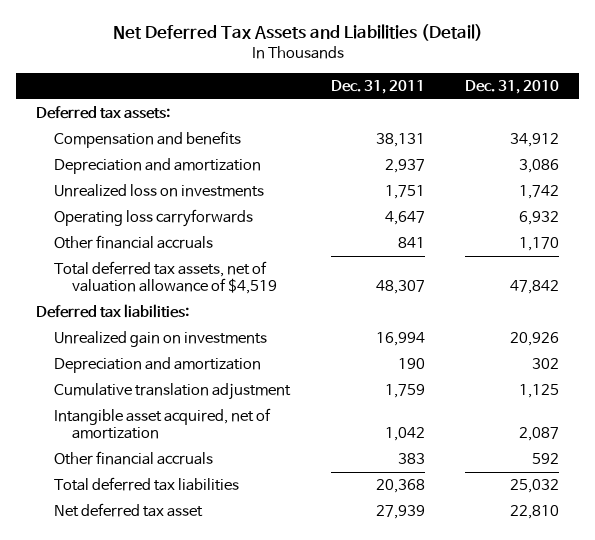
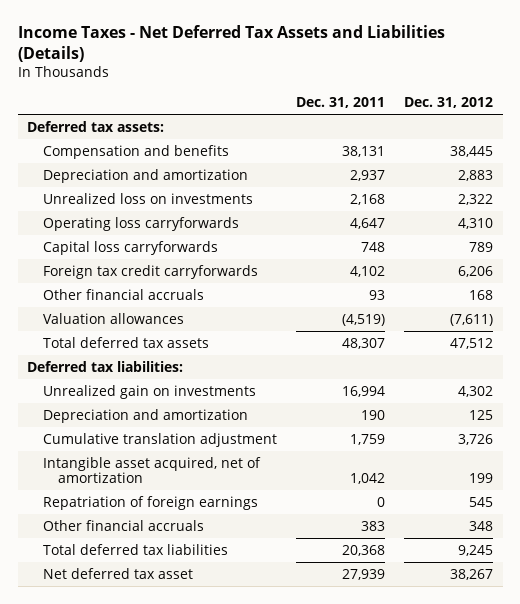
[112,24,483,42] Net Deferred Tax Assets and Liabilities (Detail) -> [17,25,445,63] Income Taxes - Net Deferred Tax Assets and Liabilities (Details)
[465,80,560,95] Dec. 31, 2010 -> none
none -> [404,97,494,109] Dec. 31, 2012
[384,185,425,200] 1,751 -> [349,193,385,205] 2,168
none -> [42,240,218,255] Capital loss carryforwards
none -> [42,264,258,279] Foreign tax credit carryforwards
[397,237,425,249] 841 -> [368,289,385,300] 93
none -> [42,312,184,324] Valuation allowances
[54,261,278,295] Total deferred tax assets, net of valuation allowance of $4,519 -> [42,336,209,348] Total deferred tax assets
none -> [42,495,258,510] Repatriation of foreign earnings

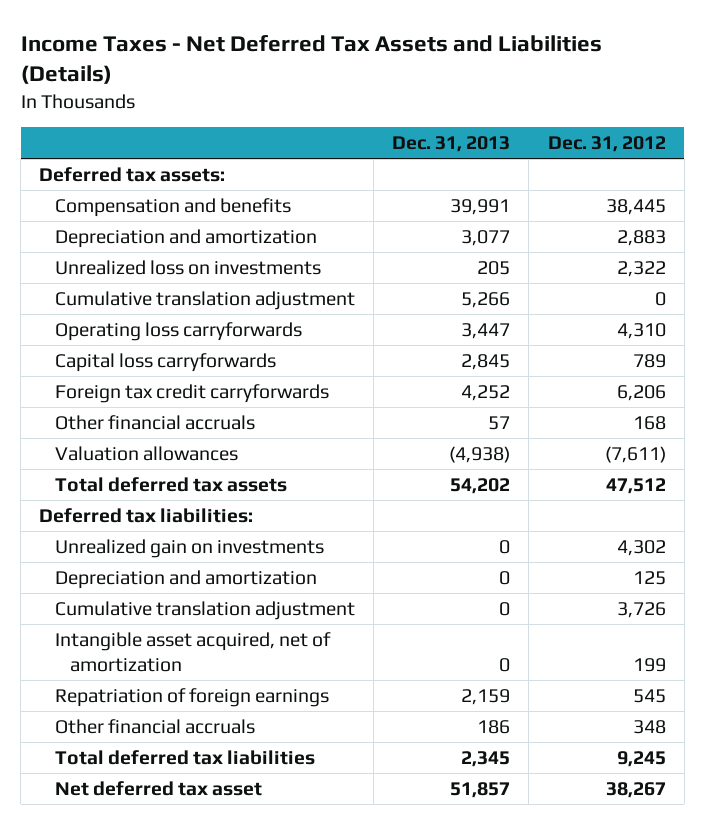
[295,97,385,109] Dec. 31, 2011 -> none
none -> [392,136,511,153] Dec. 31, 2013
none -> [54,290,355,310] Cumulative translation adjustment

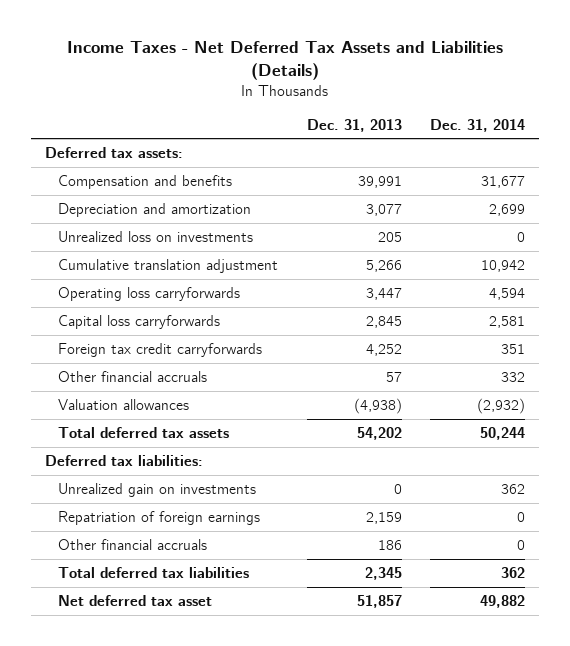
[547,136,666,153] Dec. 31, 2012 -> none
none -> [429,118,525,132] Dec. 31, 2014
[54,569,317,589] Depreciation and amortization -> none
[54,600,355,620] Cumulative translation adjustment -> none
[54,631,331,672] Intangible asset acquired, net of amortization -> none

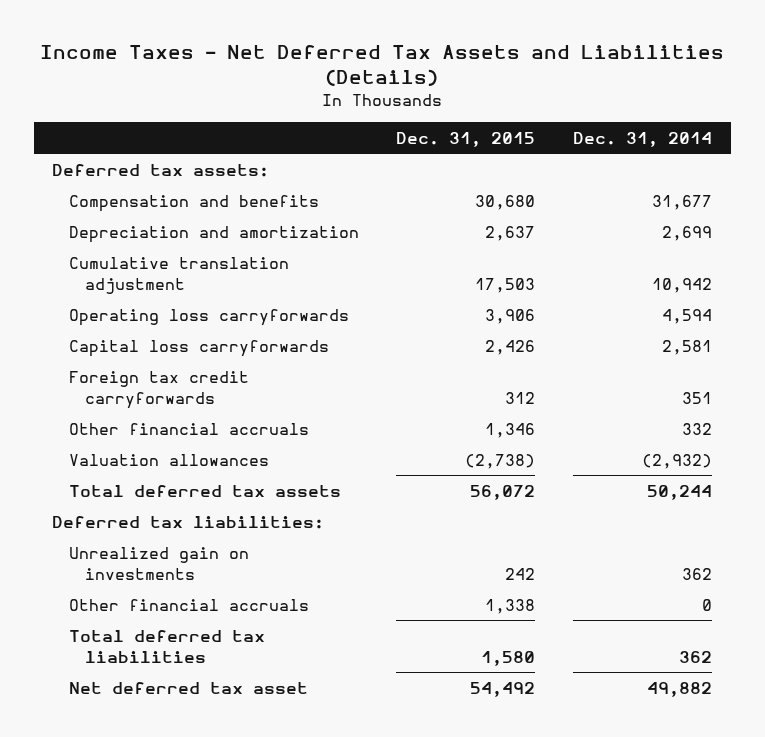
[306,118,402,132] Dec. 31, 2013 -> none
none -> [396,131,536,147] Dec. 31, 2015
[58,230,254,242] Unrealized loss on investments -> none
[58,510,261,525] Repatriation of foreign earnings -> none

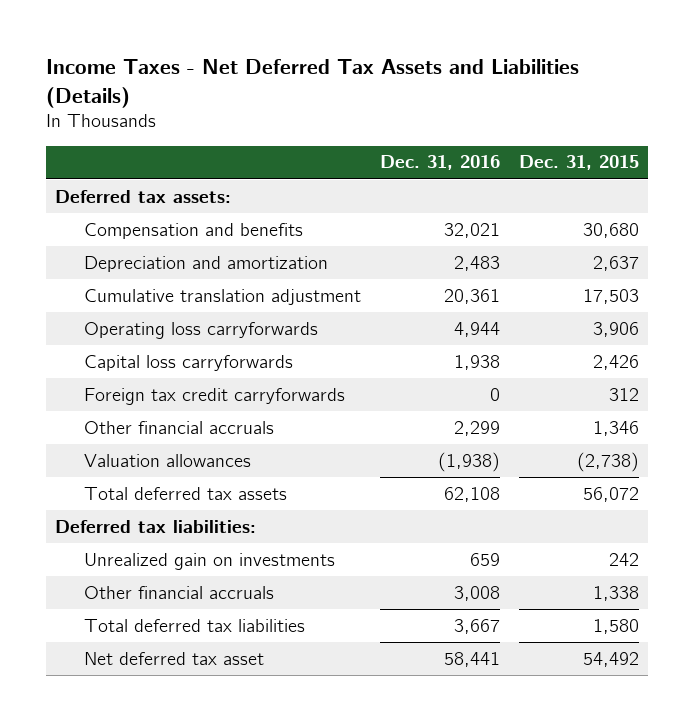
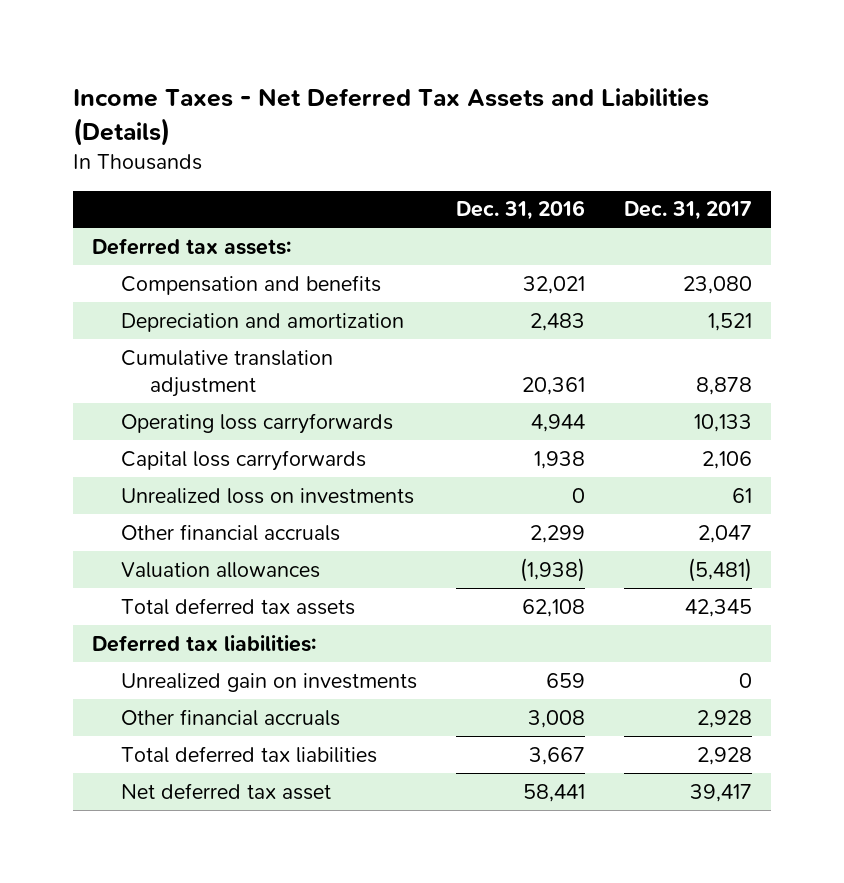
[518,155,639,171] Dec. 31, 2015 -> none
none -> [623,201,752,221] Dec. 31, 2017
[84,387,346,405] Foreign tax credit carryforwards -> none
none -> [121,487,415,504] Unrealized loss on investments

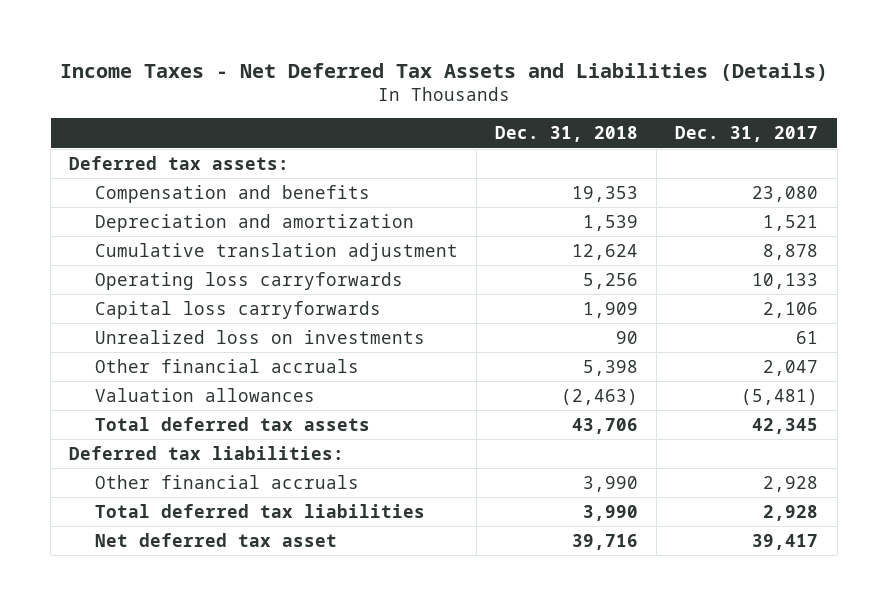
[455,200,585,221] Dec. 31, 2016 -> none
none -> [495,126,639,143] Dec. 31, 2018
[121,672,418,692] Unrealized gain on investments -> none

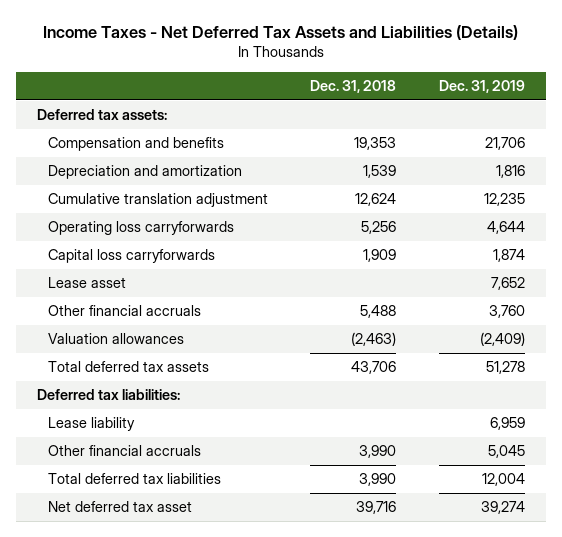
[675,126,819,143] Dec. 31, 2017 -> none
none -> [438,79,525,93] Dec. 31, 2019
[94,329,425,344] Unrealized loss on investments -> none
none -> [47,277,126,289] Lease asset
[583,359,639,376] 5,398 -> [360,305,397,319] 5,488
none -> [47,417,135,432] Lease liability

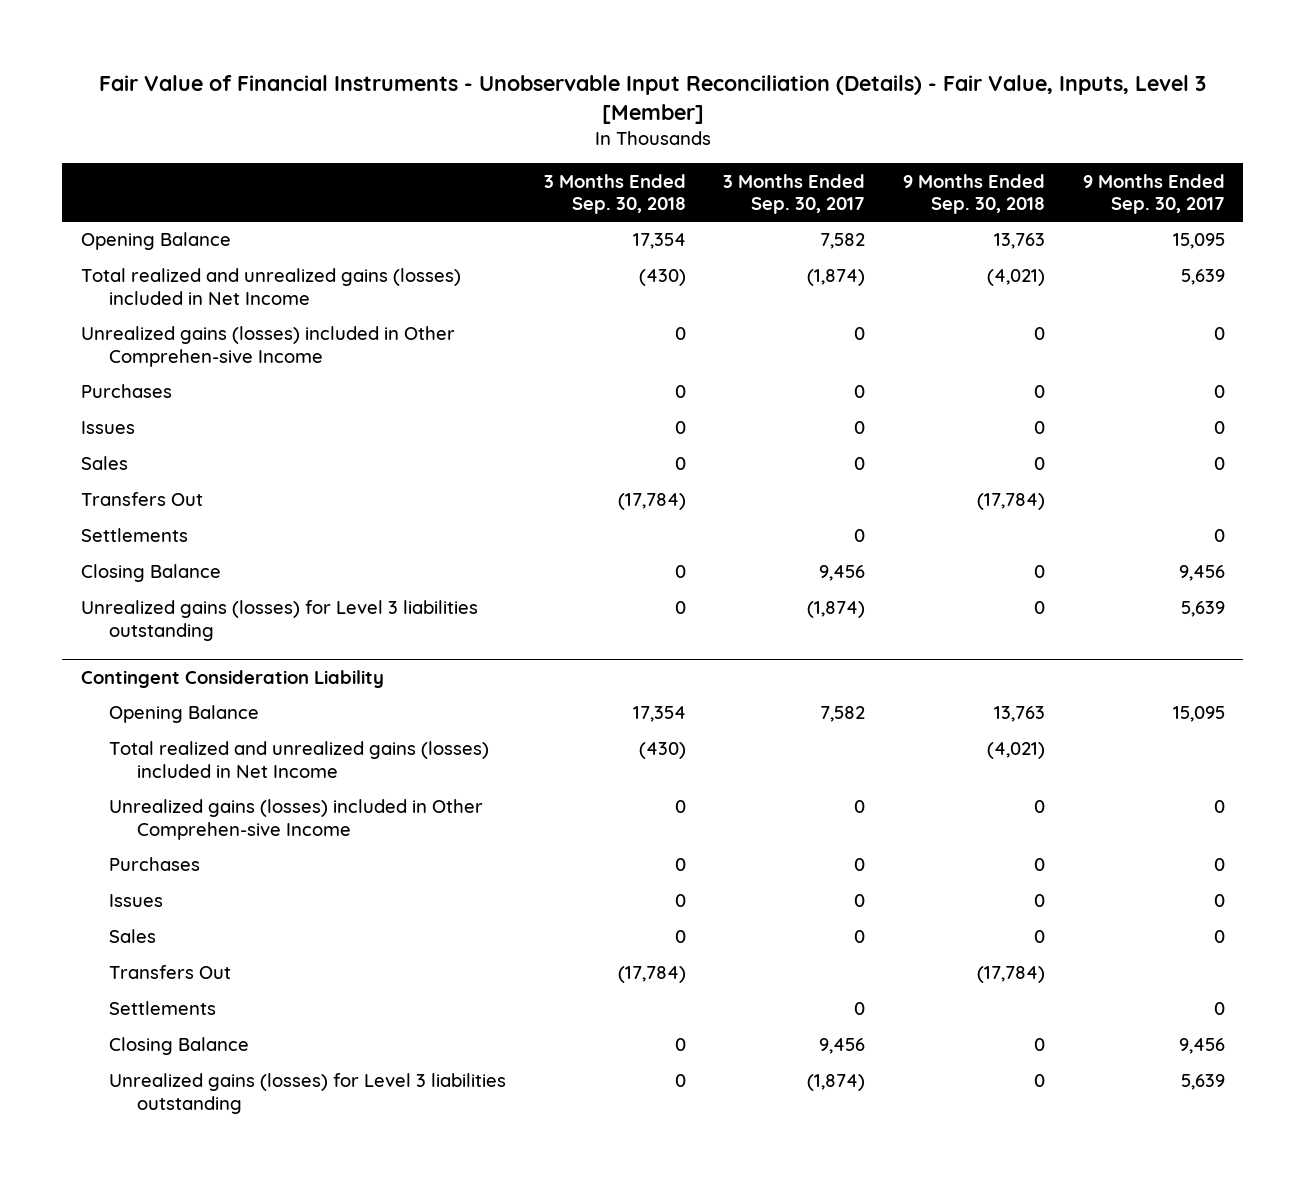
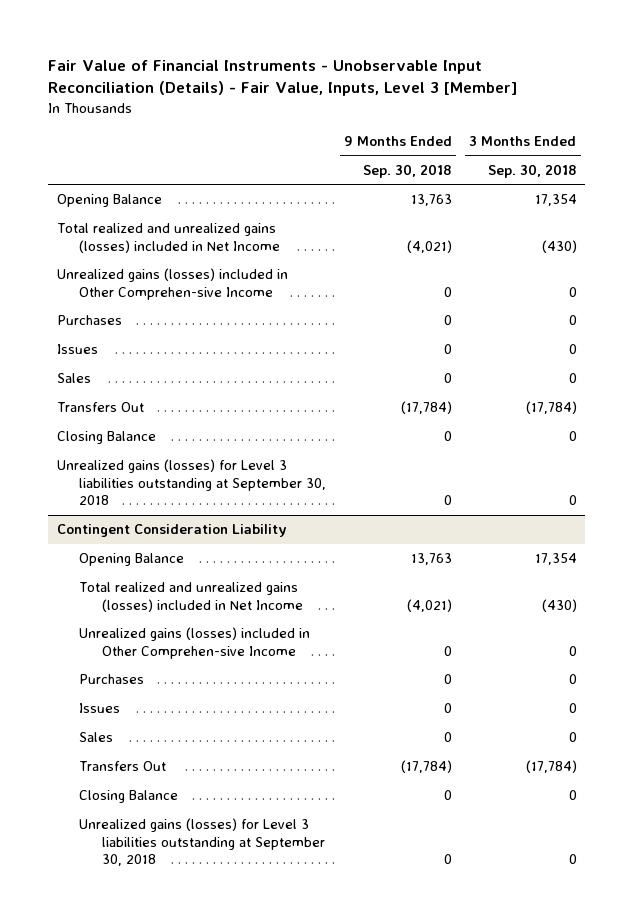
[723,173,866,215] 3 Months Ended Sep. 30, 2017 -> none
[1082,173,1225,215] 9 Months Ended Sep. 30, 2017 -> none
[81,528,189,543] Settlements -> none
[81,600,479,641] Unrealized gains (losses) for Level 3 liabilities outstanding -> [57,459,327,506] Unrealized gains (losses) for Level 3 liabilities outstanding at September 30, 2018
[109,1001,217,1016] Settlements -> none
[109,1073,507,1114] Unrealized gains (losses) for Level 3 liabilities outstanding -> [79,818,325,867] Unrealized gains (losses) for Level 3 liabilities outstanding at September 30, 2018

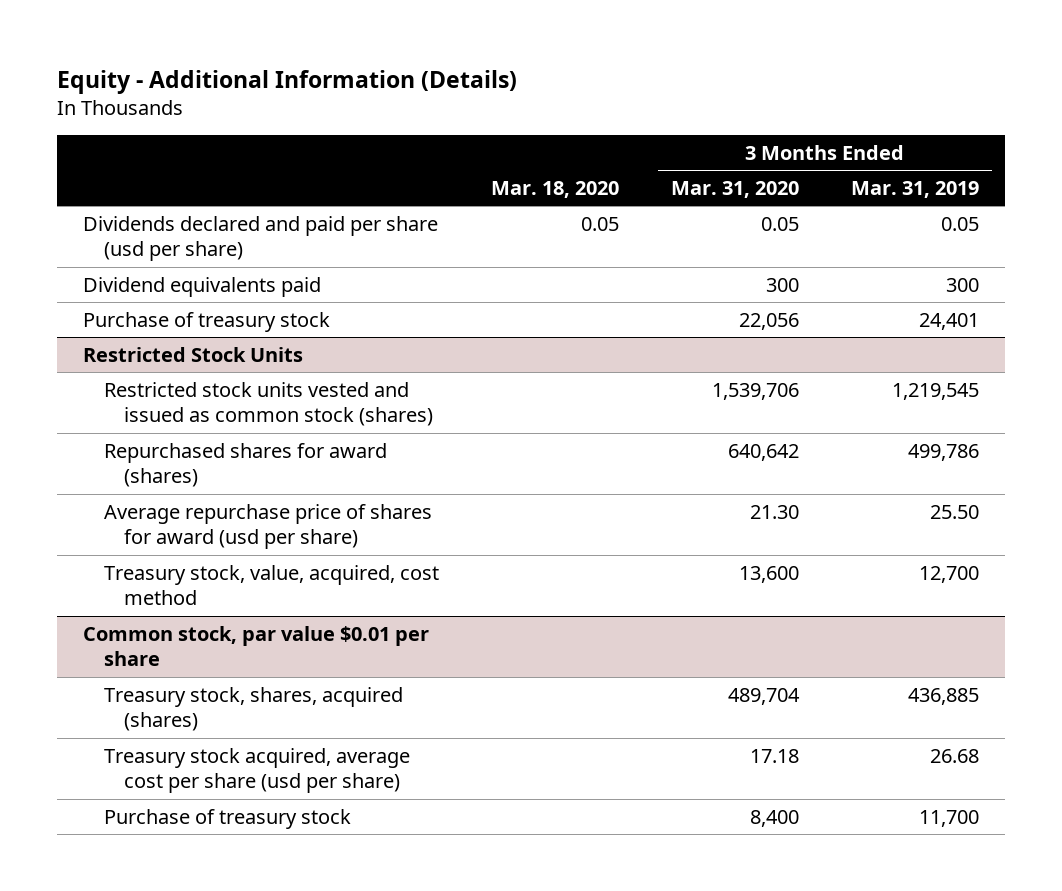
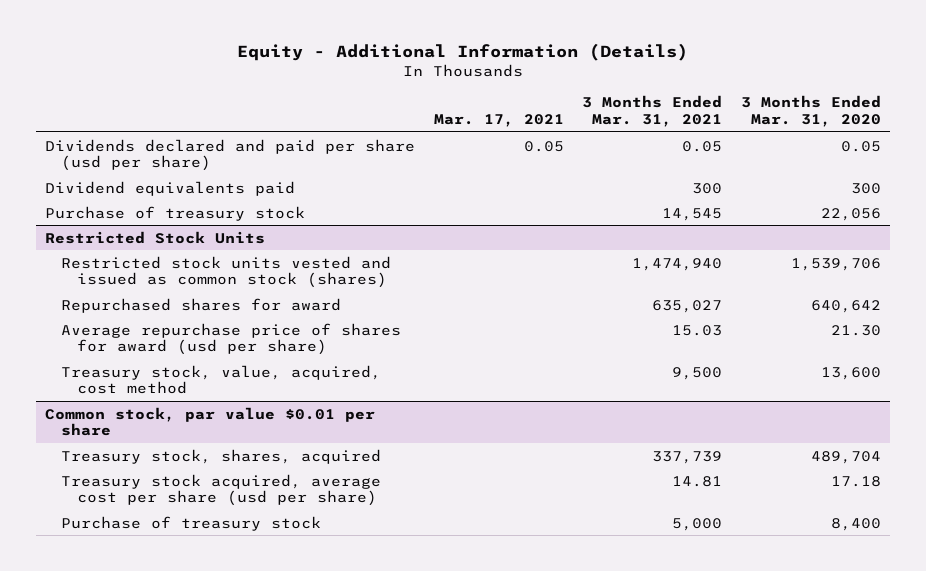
[490,181,619,199] Mar. 18, 2020 -> none
[850,181,979,199] Mar. 31, 2019 -> none
none -> [433,113,564,127] Mar. 17, 2021
none -> [582,95,723,127] 3 Months Ended Mar. 31, 2021
[103,442,387,488] Repurchased shares for award (shares) -> [61,297,342,313] Repurchased shares for award
[103,686,403,732] Treasury stock, shares, acquired (shares) -> [61,448,382,464] Treasury stock, shares, acquired

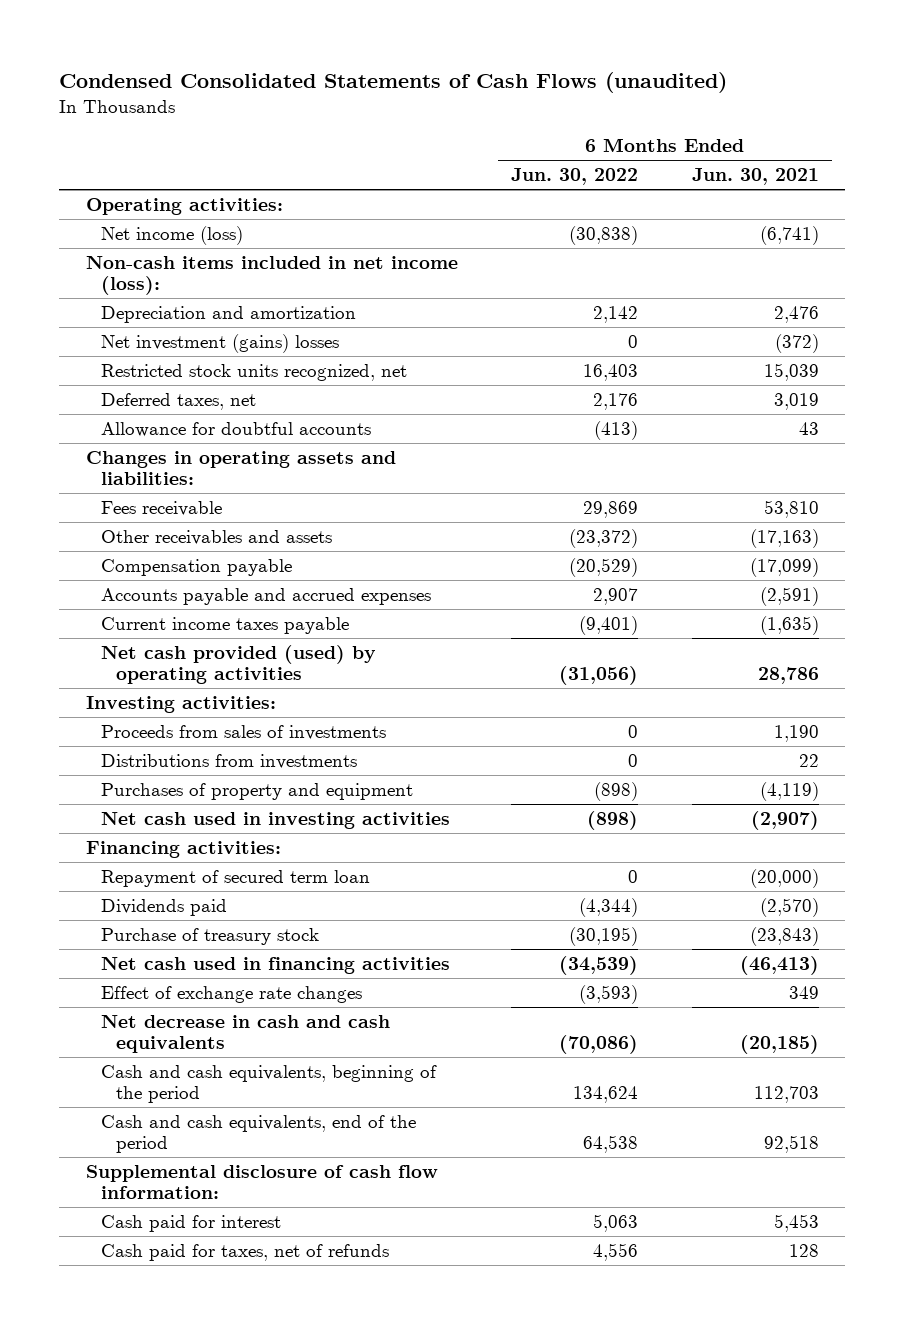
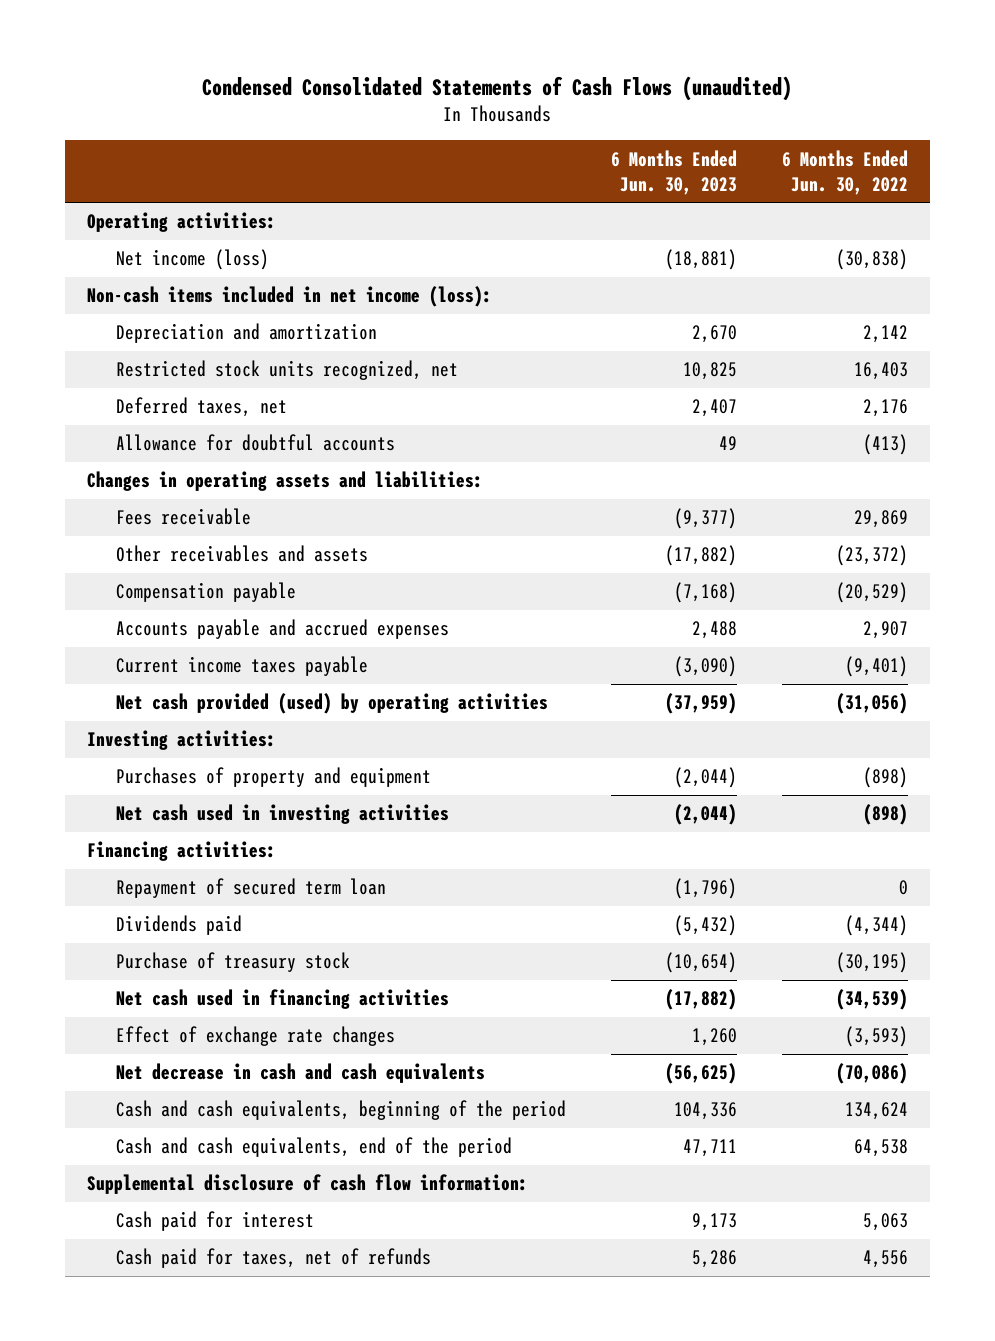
[691,167,819,185] Jun. 30, 2021 -> none
none -> [611,149,738,195] 6 Months Ended Jun. 30, 2023
[101,333,340,353] Net investment (gains) losses -> none
[101,724,387,740] Proceeds from sales of investments -> none
[101,753,358,769] Distributions from investments -> none

